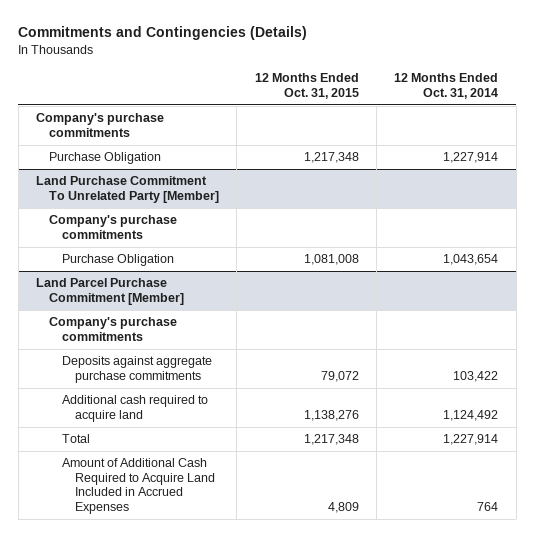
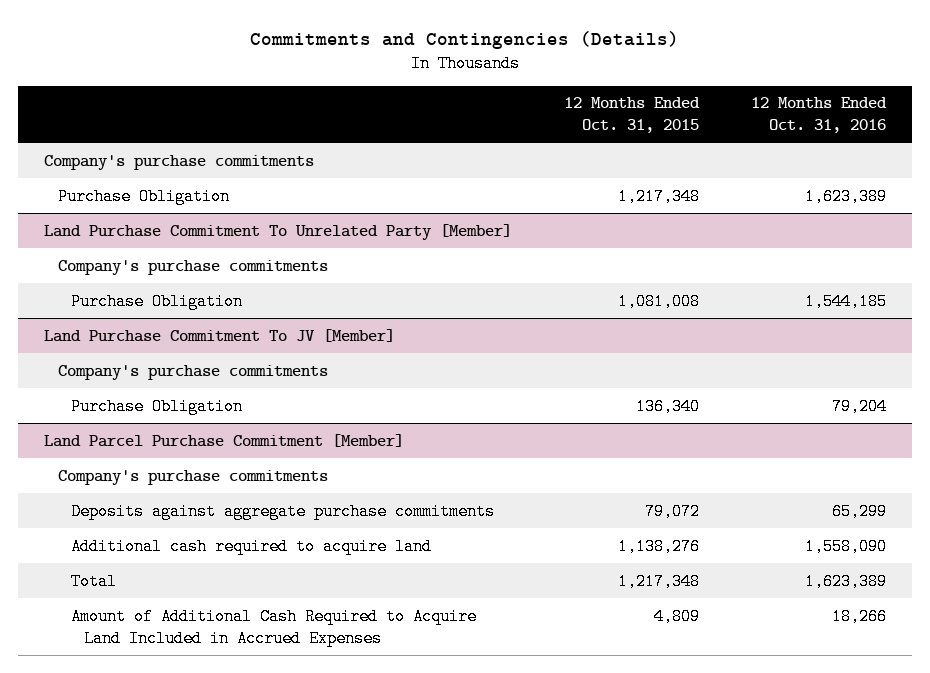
[394,73,499,99] 12 Months Ended Oct. 31, 2014 -> none
none -> [750,97,887,134] 12 Months Ended Oct. 31, 2016
none -> [44,328,396,342] Land Purchase Commitment To JV [Member]
none -> [57,364,328,380] Company's purchase commitments
none -> [71,397,244,415] Purchase Obligation

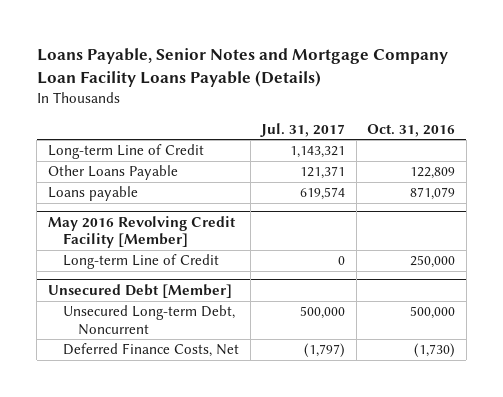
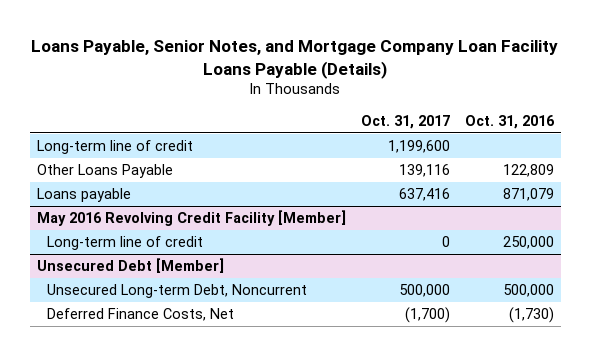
[36,47,448,88] Loans Payable, Senior Notes and Mortgage Company Loan Facility Loans Payable (Details) -> [31,40,559,79] Loans Payable, Senior Notes, and Mortgage Company Loan Facility Loans Payable (Details)
[260,122,346,137] Jul. 31, 2017 -> none
none -> [360,115,450,130] Oct. 31, 2017
[47,144,204,160] Long-term Line of Credit -> [36,139,193,154] Long-term line of credit
[63,254,220,270] Long-term Line of Credit -> [47,235,204,250] Long-term line of credit

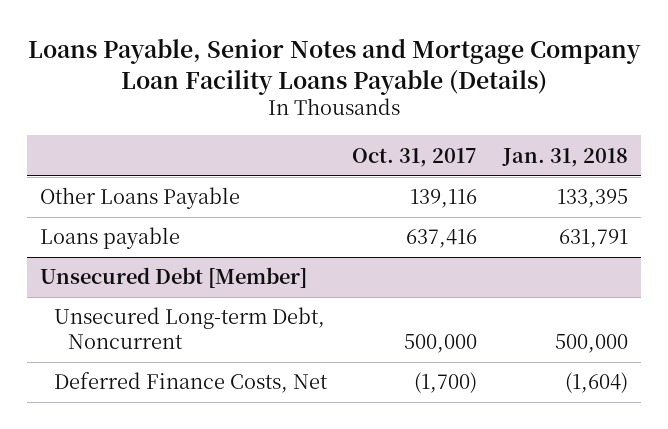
[31,40,559,79] Loans Payable, Senior Notes, and Mortgage Company Loan Facility Loans Payable (Details) -> [27,37,641,95] Loans Payable, Senior Notes and Mortgage Company Loan Facility Loans Payable (Details)
[464,115,555,130] Oct. 31, 2016 -> none
none -> [501,147,628,167] Jan. 31, 2018
[36,139,193,154] Long-term line of credit -> none
[36,209,346,226] May 2016 Revolving Credit Facility [Member] -> none
[47,235,204,250] Long-term line of credit -> none

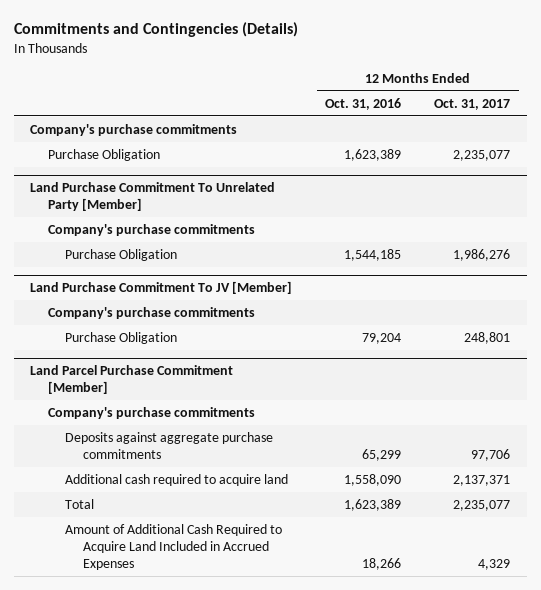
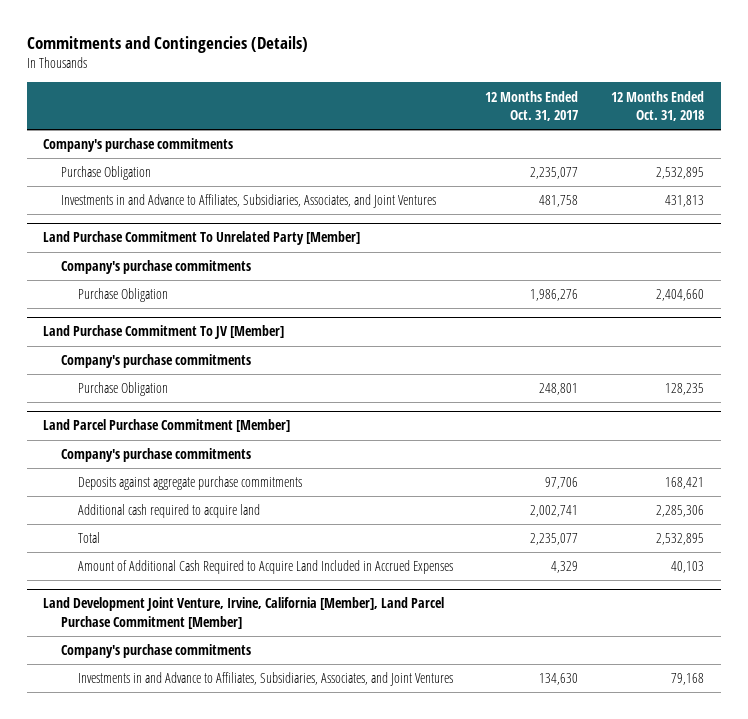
[325,97,402,110] Oct. 31, 2016 -> none
none -> [611,90,705,121] 12 Months Ended Oct. 31, 2018
none -> [60,194,436,209] Investments in and Advance to Affiliates, Subsidiaries, Associates, and Joint Ventures
[453,474,511,486] 2,137,371 -> [530,505,579,518] 2,002,741
none -> [43,597,445,629] Land Development Joint Venture, Irvine, California [Member], Land Parcel Purchase Commitment [Member]
none -> [60,644,251,659] Company's purchase commitments
none -> [77,672,453,687] Investments in and Advance to Affiliates, Subsidiaries, Associates, and Joint Ventures

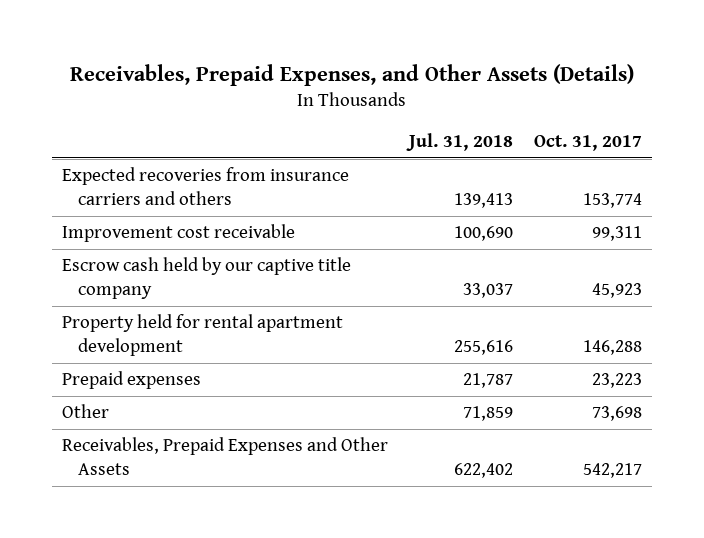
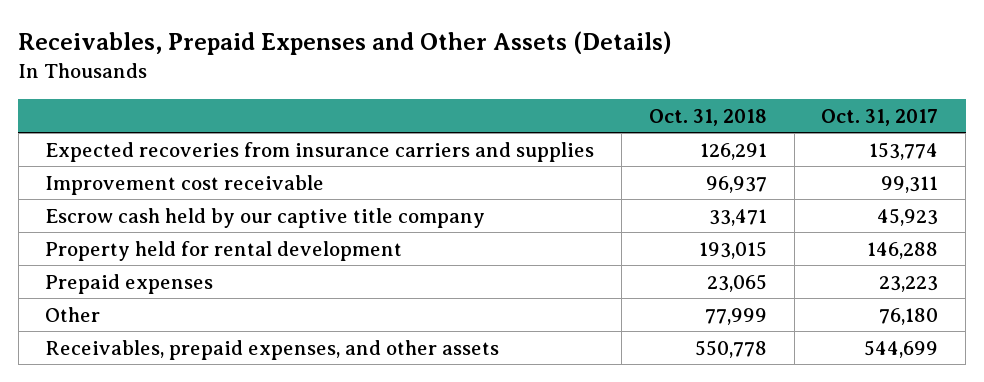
[69,63,634,86] Receivables, Prepaid Expenses, and Other Assets (Details) -> [18,31,673,56] Receivables, Prepaid Expenses and Other Assets (Details)
[405,132,513,151] Jul. 31, 2018 -> none
none -> [648,108,767,126] Oct. 31, 2018
[62,167,350,206] Expected recoveries from insurance carriers and others -> [45,141,595,162] Expected recoveries from insurance carriers and supplies
[62,314,344,357] Property held for rental apartment development -> [45,240,403,261] Property held for rental development
[591,406,642,422] 73,698 -> [879,307,939,325] 76,180
[62,437,389,476] Receivables, Prepaid Expenses and Other Assets -> [45,339,500,360] Receivables, prepaid expenses, and other assets
[582,463,642,479] 542,217 -> [864,339,939,358] 544,699

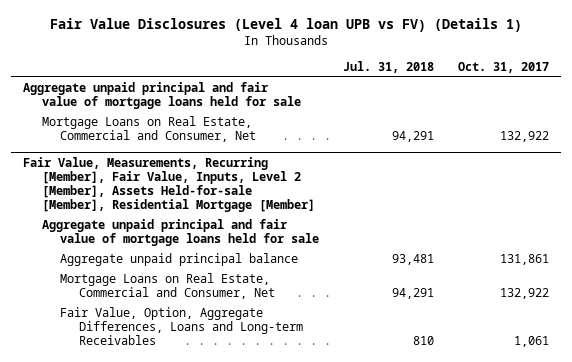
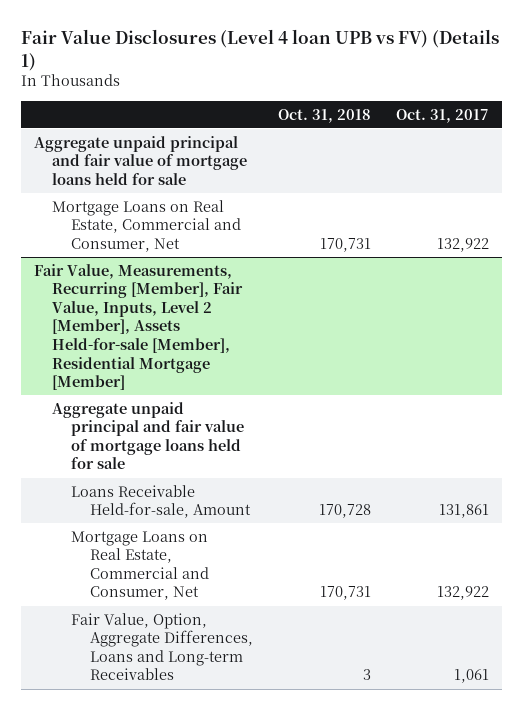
[343,61,435,74] Jul. 31, 2018 -> none
none -> [278,108,372,123] Oct. 31, 2018
[60,253,299,267] Aggregate unpaid principal balance -> [71,484,252,519] Loans Receivable Held-for-sale, Amount

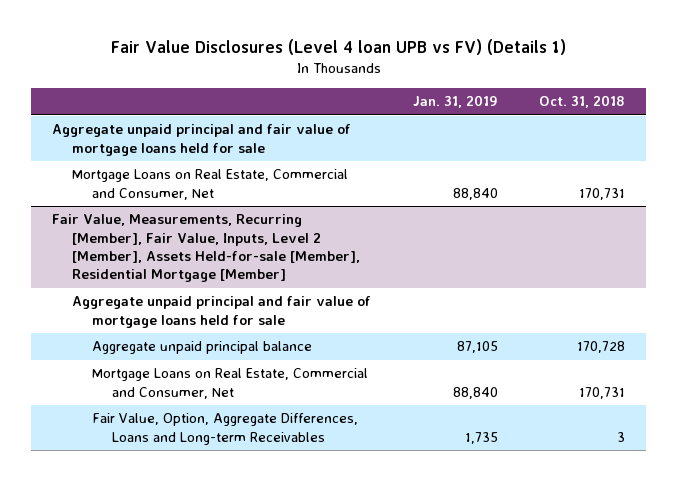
[396,108,490,123] Oct. 31, 2017 -> none
none -> [412,95,498,109] Jan. 31, 2019
[71,484,252,519] Loans Receivable Held-for-sale, Amount -> [91,341,312,355] Aggregate unpaid principal balance

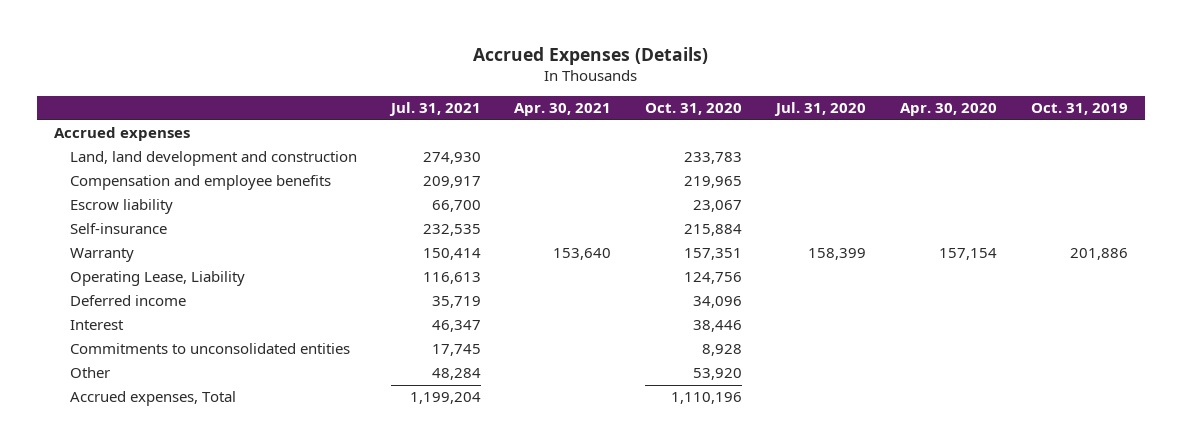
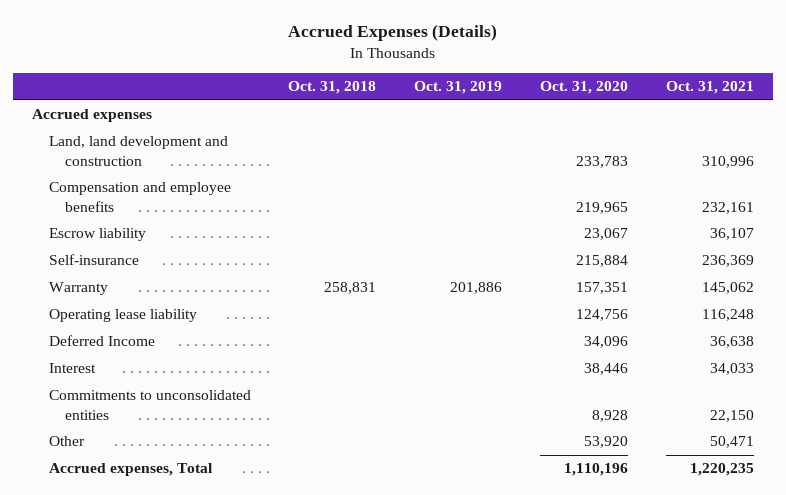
[388,102,481,117] Jul. 31, 2021 -> none
[514,103,612,117] Apr. 30, 2021 -> none
[774,102,867,117] Jul. 31, 2020 -> none
[900,103,998,117] Apr. 30, 2020 -> none
none -> [288,81,377,95] Oct. 31, 2018
none -> [665,81,754,95] Oct. 31, 2021
[69,271,245,287] Operating Lease, Liability -> [48,309,197,323] Operating lease liability
[69,295,186,307] Deferred income -> [48,335,155,347] Deferred Income

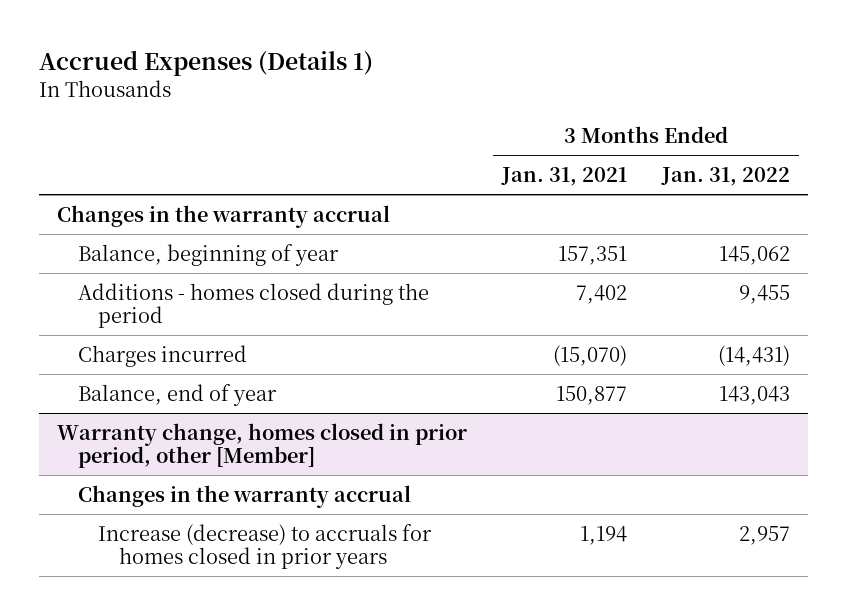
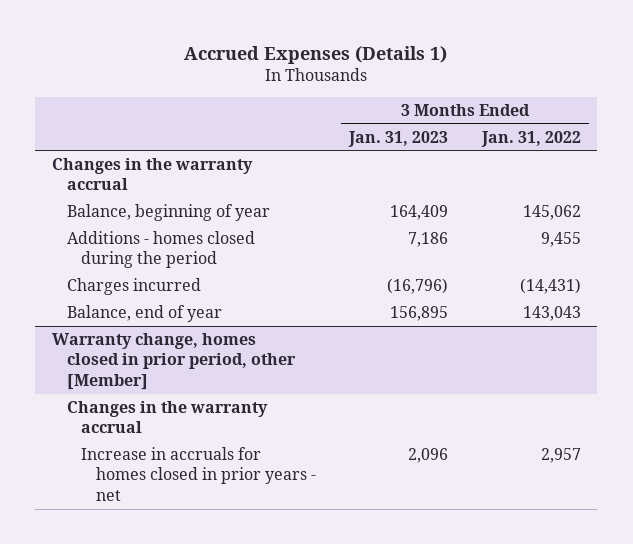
[500,166,627,186] Jan. 31, 2021 -> none
none -> [348,130,449,147] Jan. 31, 2023
[98,523,433,569] Increase (decrease) to accruals for homes closed in prior years -> [81,446,316,502] Increase in accruals for homes closed in prior years - net

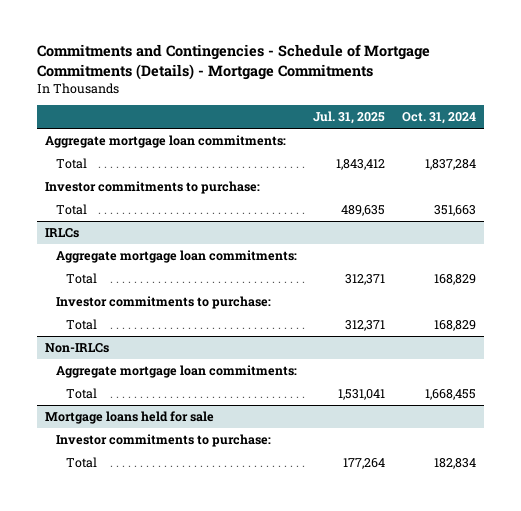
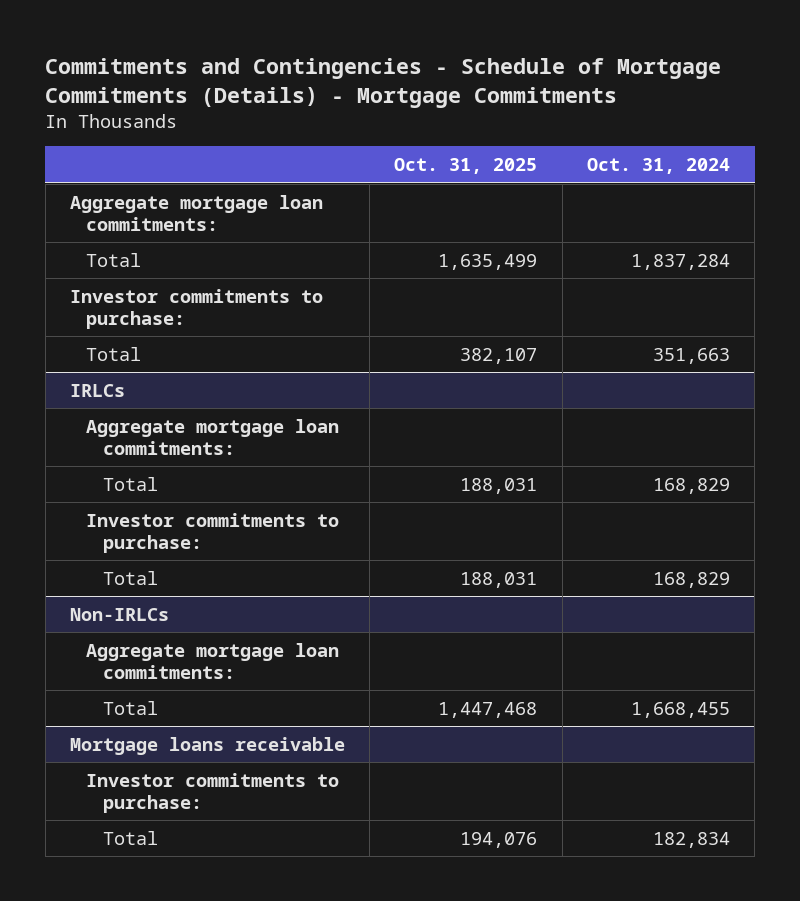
[313,111,386,125] Jul. 31, 2025 -> none
none -> [394,158,538,175] Oct. 31, 2025
[45,411,215,425] Mortgage loans held for sale -> [70,736,346,755] Mortgage loans receivable

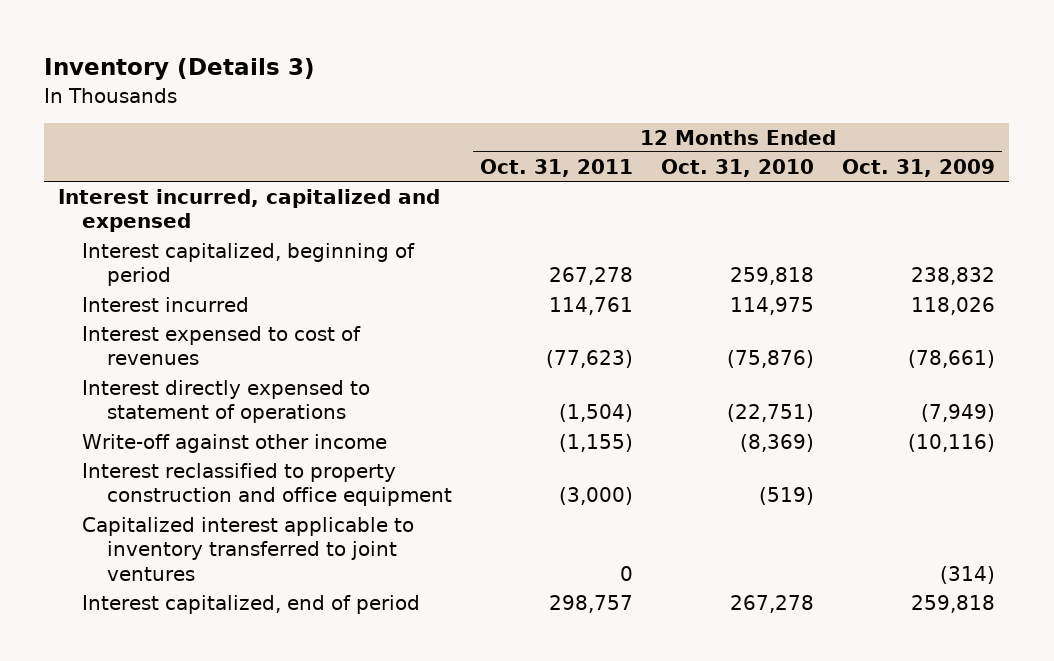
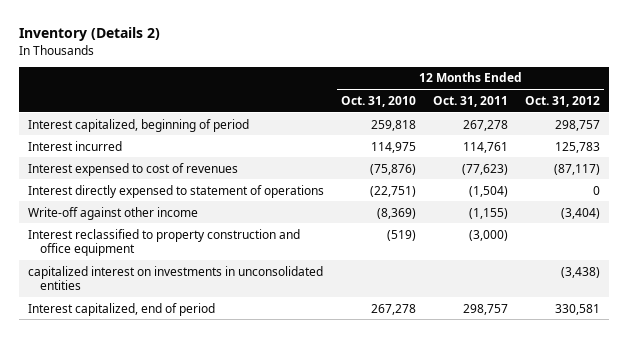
[44,58,316,81] Inventory (Details 3) -> [19,27,161,42] Inventory (Details 2)
[842,158,996,177] Oct. 31, 2009 -> none
none -> [525,95,601,107] Oct. 31, 2012
[58,188,441,233] Interest incurred, capitalized and expensed -> none
[82,516,415,581] Capitalized interest applicable to inventory transferred to joint ventures -> none
none -> [27,265,323,290] capitalized interest on investments in unconsolidated entities

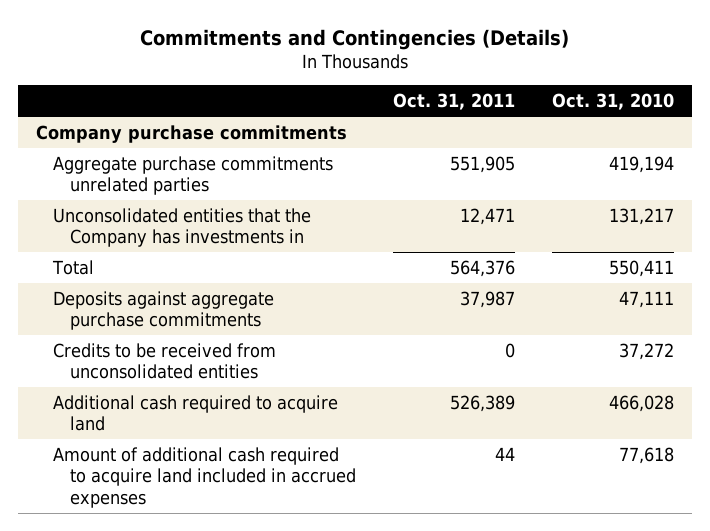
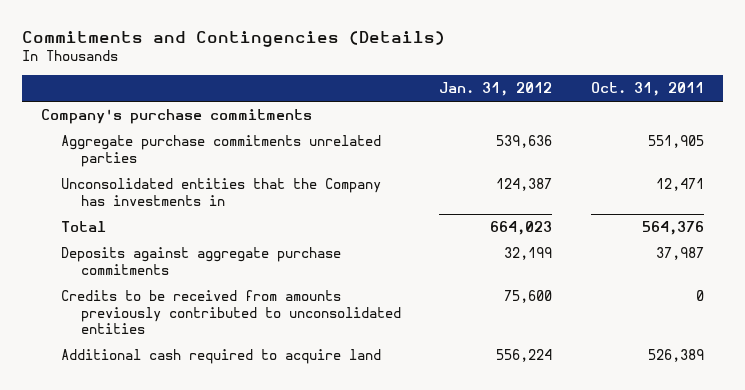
[551,93,674,111] Oct. 31, 2010 -> none
none -> [439,82,553,97] Jan. 31, 2012
[36,124,348,143] Company purchase commitments -> [41,109,313,125] Company's purchase commitments
[53,342,277,380] Credits to be received from unconsolidated entities -> [60,290,401,335] Credits to be received from amounts previously contributed to unconsolidated entities
[53,446,357,508] Amount of additional cash required to acquire land included in accrued expenses -> none

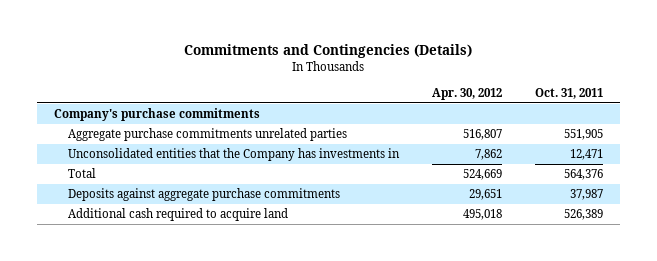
[439,82,553,97] Jan. 31, 2012 -> none
none -> [432,88,503,101] Apr. 30, 2012
[60,290,401,335] Credits to be received from amounts previously contributed to unconsolidated entities -> none

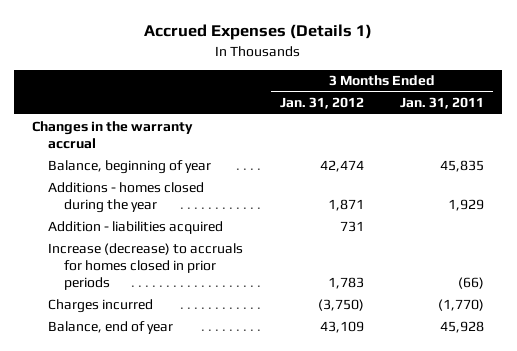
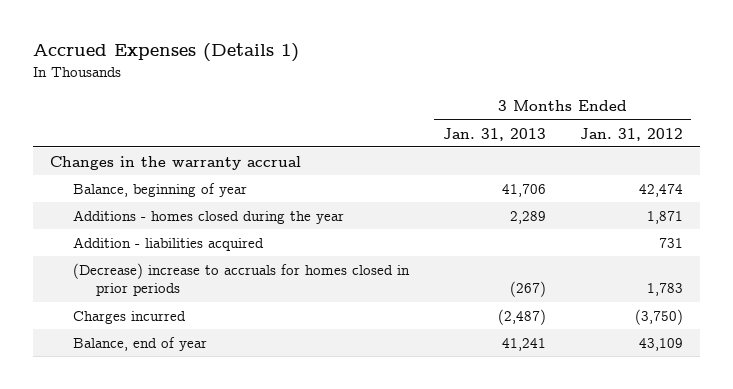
[400,97,485,110] Jan. 31, 2011 -> none
none -> [442,127,546,141] Jan. 31, 2013
[48,242,244,291] Increase (decrease) to accruals for homes closed in prior periods -> [72,262,410,297] (Decrease) increase to accruals for homes closed in prior periods

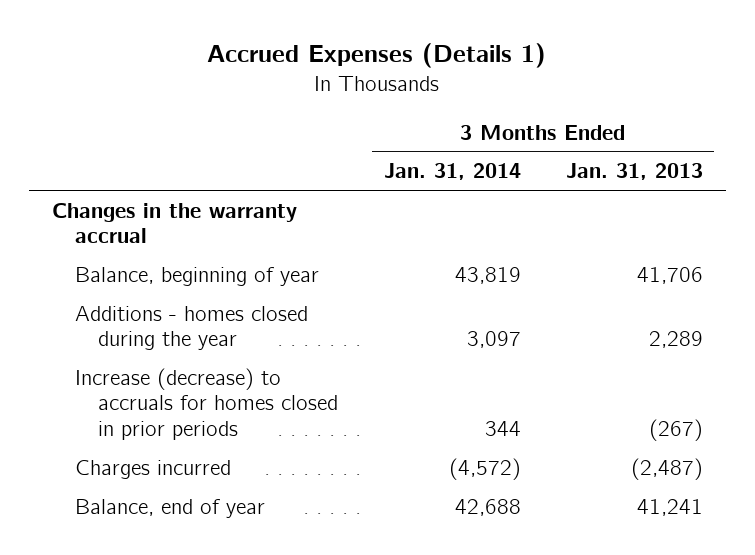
[579,127,683,141] Jan. 31, 2012 -> none
none -> [383,163,521,181] Jan. 31, 2014
[72,236,264,251] Addition - liabilities acquired -> none
[72,262,410,297] (Decrease) increase to accruals for homes closed in prior periods -> [75,367,339,440] Increase (decrease) to accruals for homes closed in prior periods

